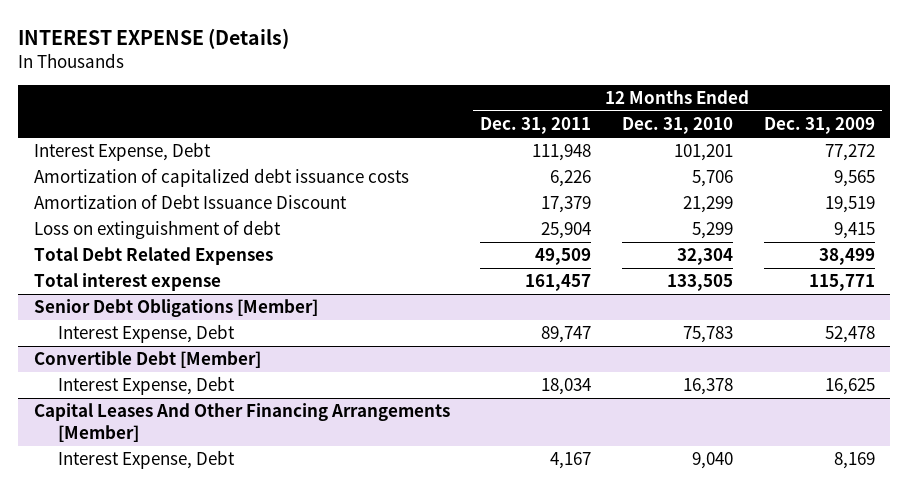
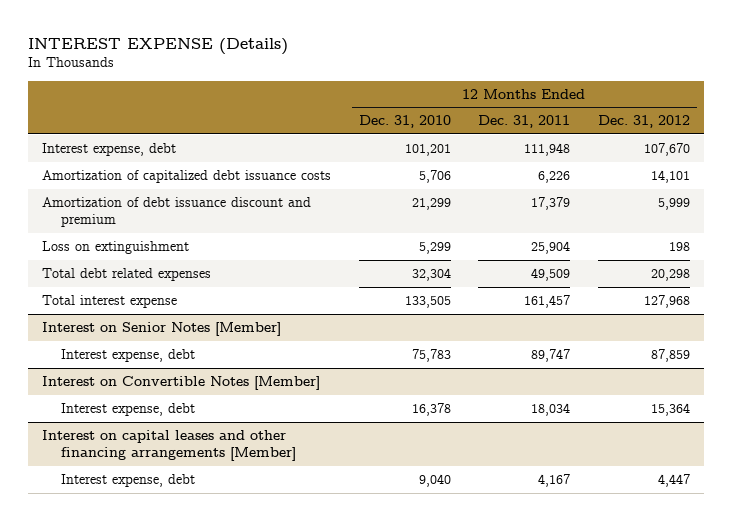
[763,117,875,135] Dec. 31, 2009 -> none
none -> [597,115,690,129] Dec. 31, 2012
[33,142,211,162] Interest Expense, Debt -> [41,142,176,156] Interest expense, debt
[33,194,347,210] Amortization of Debt Issuance Discount -> [41,196,311,227] Amortization of debt issuance discount and premium
[33,220,281,240] Loss on extinguishment of debt -> [41,240,189,254] Loss on extinguishment
[33,247,273,266] Total Debt Related Expenses -> [41,267,211,281] Total debt related expenses
[33,299,318,318] Senior Debt Obligations [Member] -> none
[33,351,261,369] Convertible Debt [Member] -> none
none -> [41,321,281,336] Interest on Senior Notes [Member]
[57,324,235,344] Interest Expense, Debt -> [60,348,195,362] Interest expense, debt
none -> [41,375,320,390] Interest on Convertible Notes [Member]
[57,376,235,396] Interest Expense, Debt -> [60,402,195,416] Interest expense, debt
[33,403,450,442] Capital Leases And Other Financing Arrangements [Member] -> [41,429,296,461] Interest on capital leases and other financing arrangements [Member]
[57,450,235,470] Interest Expense, Debt -> [60,473,195,487] Interest expense, debt

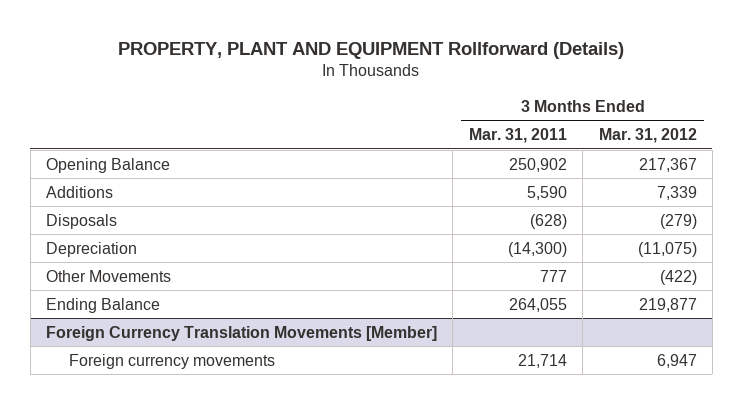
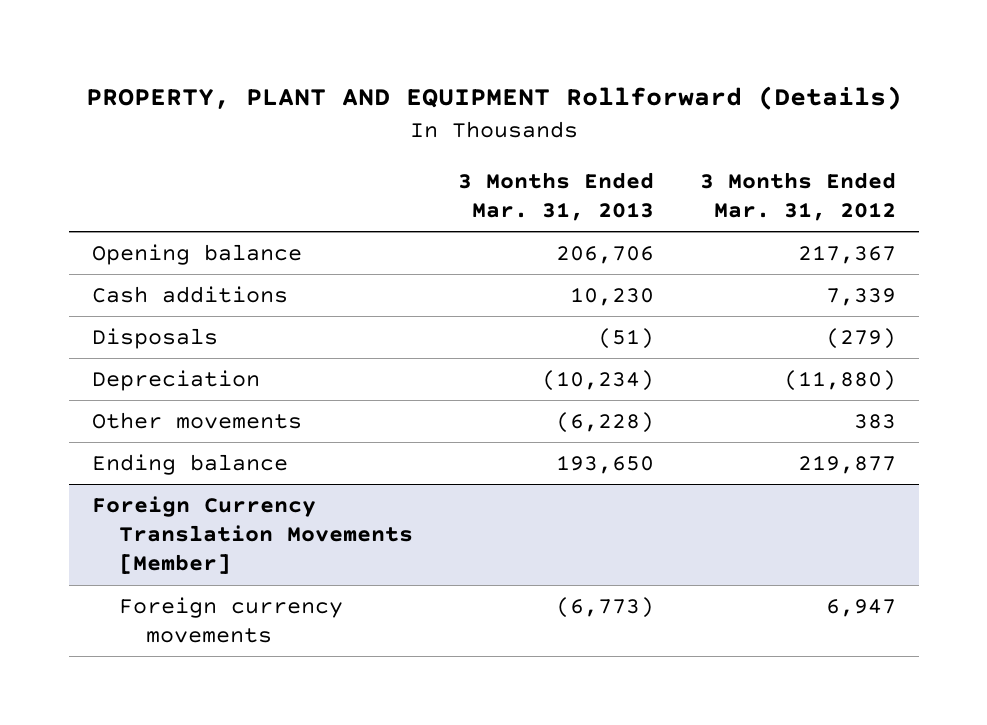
[468,128,567,144] Mar. 31, 2011 -> none
none -> [458,171,655,222] 3 Months Ended Mar. 31, 2013
[46,157,171,173] Opening Balance -> [91,244,302,266] Opening balance
[46,185,114,198] Additions -> [91,286,288,304] Cash additions
[637,241,697,257] (11,075) -> [783,370,896,392] (11,880)
[46,269,172,282] Other Movements -> [91,412,302,430] Other movements
[659,269,697,285] (422) -> [853,414,896,430] 383
[46,297,161,313] Ending Balance -> [91,454,288,476] Ending balance

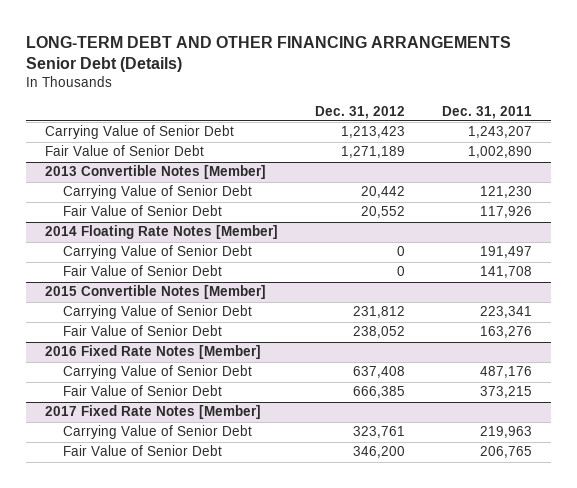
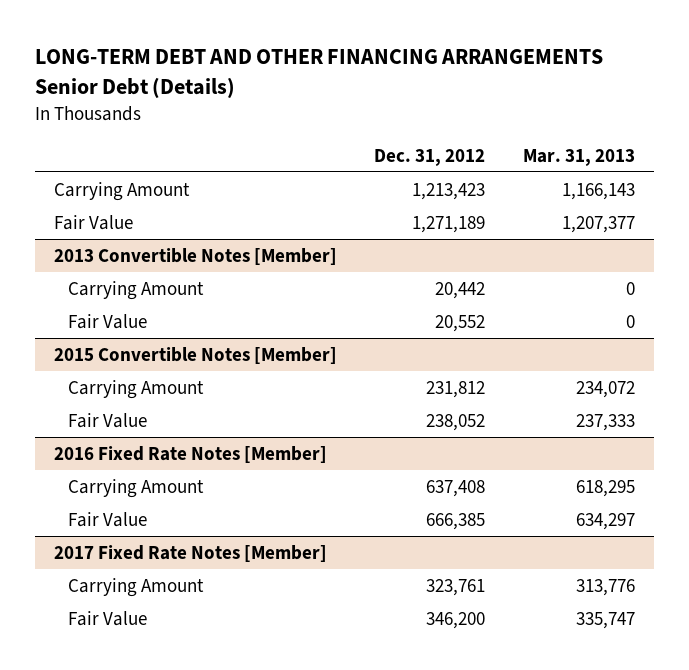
[442,105,533,119] Dec. 31, 2011 -> none
none -> [523,148,636,166] Mar. 31, 2013
[44,125,234,140] Carrying Value of Senior Debt -> [53,181,190,201] Carrying Amount
[44,145,204,157] Fair Value of Senior Debt -> [53,214,133,230] Fair Value
[44,225,278,240] 2014 Floating Rate Notes [Member] -> none
[62,245,252,260] Carrying Value of Senior Debt -> none
[62,265,222,277] Fair Value of Senior Debt -> none
[62,185,252,200] Carrying Value of Senior Debt -> [67,280,204,300] Carrying Amount
[62,205,222,217] Fair Value of Senior Debt -> [67,313,147,329] Fair Value
[62,305,252,320] Carrying Value of Senior Debt -> [67,379,204,399] Carrying Amount
[62,325,222,337] Fair Value of Senior Debt -> [67,412,147,428] Fair Value
[62,365,252,380] Carrying Value of Senior Debt -> [67,478,204,498] Carrying Amount
[62,385,222,397] Fair Value of Senior Debt -> [67,511,147,527] Fair Value
[62,425,252,440] Carrying Value of Senior Debt -> [67,577,204,597] Carrying Amount
[62,445,222,457] Fair Value of Senior Debt -> [67,610,147,626] Fair Value

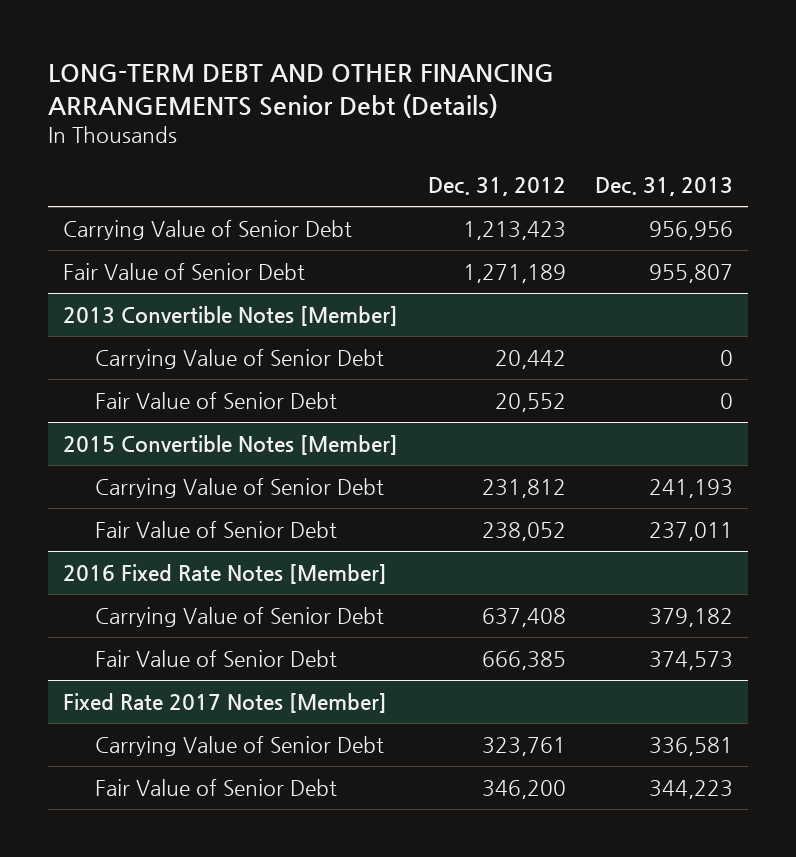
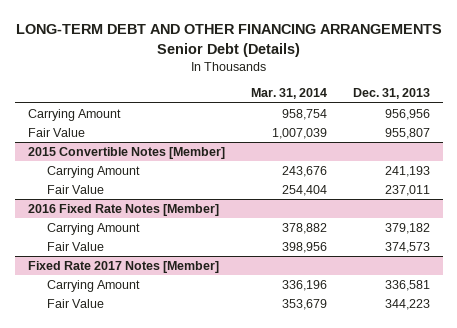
[427,177,566,197] Dec. 31, 2012 -> none
none -> [250,88,327,100] Mar. 31, 2014
[62,306,398,327] 2013 Convertible Notes [Member] -> none
[94,349,384,370] Carrying Value of Senior Debt -> none
[94,392,337,410] Fair Value of Senior Debt -> none
[62,220,352,241] Carrying Value of Senior Debt -> [27,108,121,121] Carrying Amount
[62,263,305,281] Fair Value of Senior Debt -> [27,127,85,137] Fair Value
[94,478,384,499] Carrying Value of Senior Debt -> [46,165,140,178] Carrying Amount
[94,521,337,539] Fair Value of Senior Debt -> [46,184,104,194] Fair Value
[94,607,384,628] Carrying Value of Senior Debt -> [46,222,140,235] Carrying Amount
[94,650,337,668] Fair Value of Senior Debt -> [46,241,104,251] Fair Value
[94,736,384,757] Carrying Value of Senior Debt -> [46,279,140,292] Carrying Amount
[94,779,337,797] Fair Value of Senior Debt -> [46,298,104,308] Fair Value

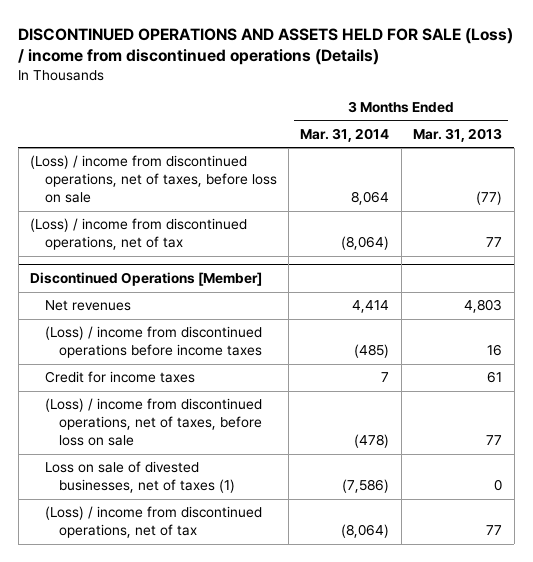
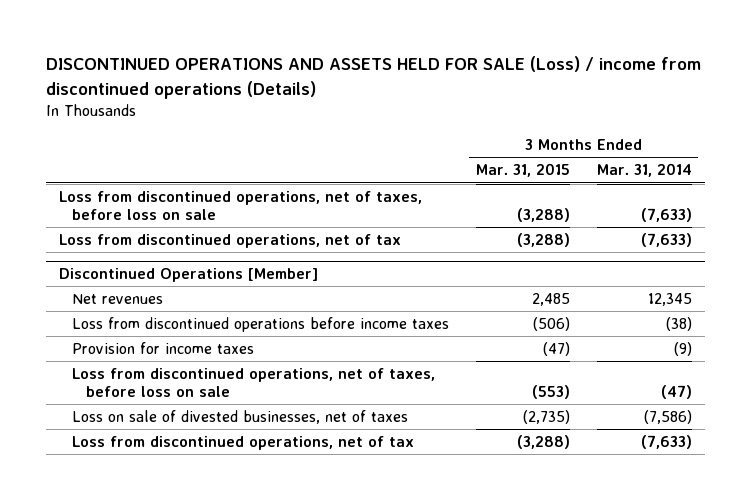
[413,127,503,142] Mar. 31, 2013 -> none
none -> [475,163,570,178] Mar. 31, 2015
[30,155,277,204] (Loss) / income from discontinued operations, net of taxes, before loss on sale -> [59,191,423,221] Loss from discontinued operations, net of taxes, before loss on sale
[351,191,390,206] 8,064 -> [640,208,692,223] (7,633)
[30,218,248,251] (Loss) / income from discontinued operations, net of tax -> [59,234,402,249] Loss from discontinued operations, net of tax
[341,236,390,251] (8,064) -> [640,233,692,248] (7,633)
[352,300,390,314] 4,414 -> [647,293,692,307] 12,345
[44,326,262,359] (Loss) / income from discontinued operations before income taxes -> [72,317,450,333] Loss from discontinued operations before income taxes
[354,344,390,359] (485) -> [665,317,692,332] (38)
[44,371,195,384] Credit for income taxes -> [72,342,255,355] Provision for income taxes
[381,372,390,383] 7 -> [673,342,692,357] (9)
[44,398,262,447] (Loss) / income from discontinued operations, net of taxes, before loss on sale -> [72,368,436,398] Loss from discontinued operations, net of taxes, before loss on sale
[354,434,390,449] (478) -> [660,385,692,400] (47)
[44,461,235,494] Loss on sale of divested businesses, net of taxes (1) -> [72,410,409,425] Loss on sale of divested businesses, net of taxes
[44,506,262,539] (Loss) / income from discontinued operations, net of tax -> [72,436,415,451] Loss from discontinued operations, net of tax
[341,524,390,539] (8,064) -> [640,435,692,450] (7,633)

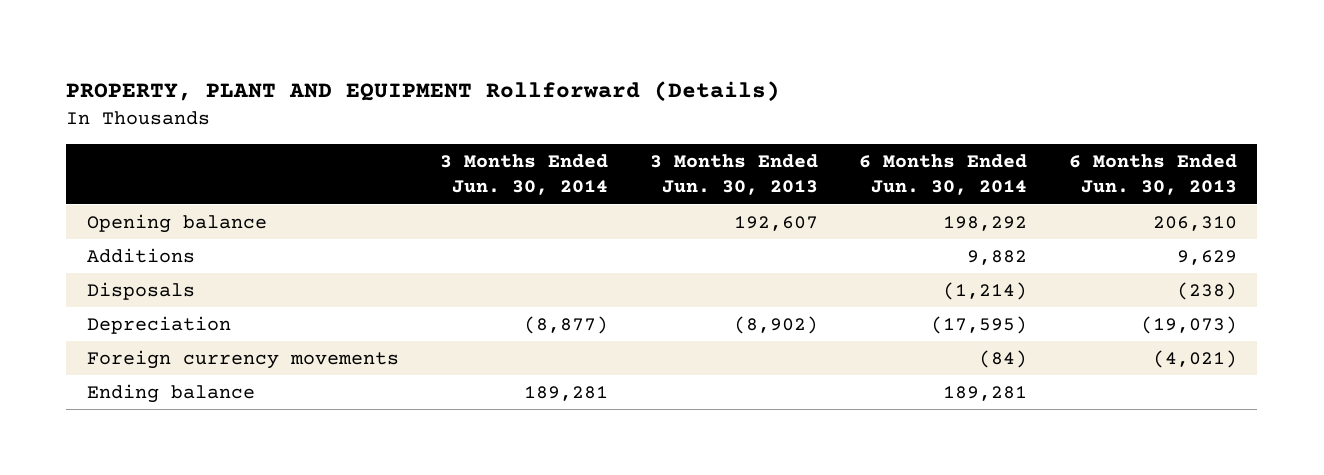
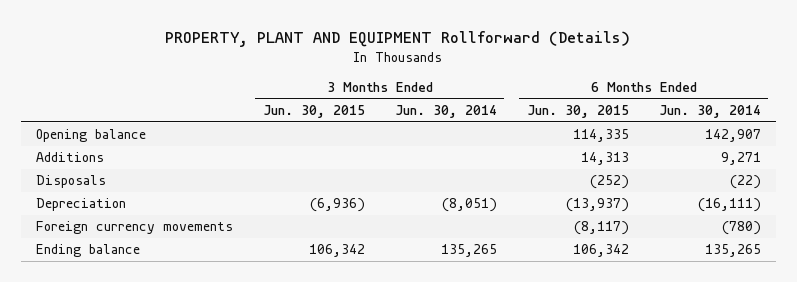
[649,153,818,196] 3 Months Ended Jun. 30, 2013 -> none
[1068,153,1237,196] 6 Months Ended Jun. 30, 2013 -> none
none -> [262,105,365,119] Jun. 30, 2015
none -> [526,105,629,119] Jun. 30, 2015
[943,215,1028,231] 198,292 -> [704,129,761,143] 142,907
[967,249,1028,265] 9,882 -> [720,152,761,166] 9,271
[943,281,1028,300] (1,214) -> [729,175,761,190] (22)
[524,315,609,334] (8,877) -> [441,198,497,213] (8,051)
[931,315,1028,334] (17,595) -> [697,198,761,213] (16,111)
[979,349,1028,368] (84) -> [721,221,761,236] (780)
[524,385,609,401] 189,281 -> [440,244,497,258] 135,265
[943,385,1028,401] 189,281 -> [704,244,761,258] 135,265

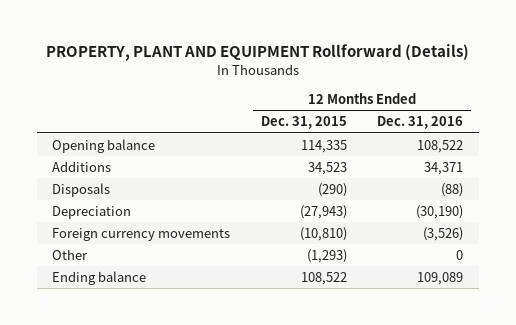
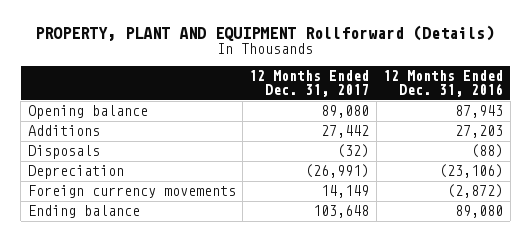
[260,116,347,130] Dec. 31, 2015 -> none
none -> [249,70,370,98] 12 Months Ended Dec. 31, 2017
[417,139,464,153] 108,522 -> [455,105,504,119] 87,943
[424,161,464,175] 34,371 -> [455,125,504,139] 27,203
[52,248,89,260] Other -> none
[416,204,464,219] (30,190) -> [439,164,504,179] (23,106)
[423,226,464,241] (3,526) -> [447,184,504,199] (2,872)
[417,271,464,285] 109,089 -> [455,205,504,219] 89,080

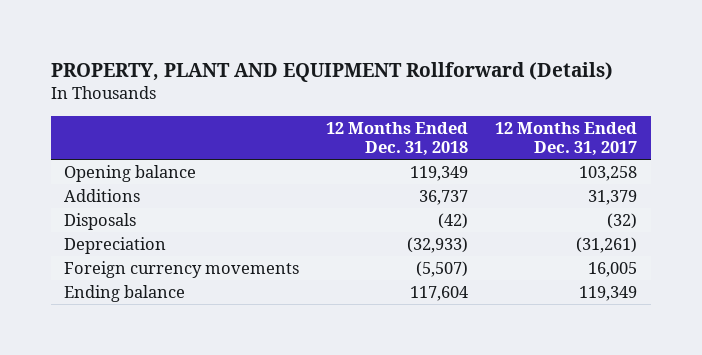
[383,70,504,98] 12 Months Ended Dec. 31, 2016 -> none
none -> [326,121,469,157] 12 Months Ended Dec. 31, 2018
[321,105,370,119] 89,080 -> [579,165,638,181] 103,258
[321,125,370,139] 27,442 -> [588,189,638,205] 31,379
[305,164,370,179] (26,991) -> [576,236,638,253] (31,261)
[321,185,370,199] 14,149 -> [588,261,638,277] 16,005
[313,205,370,219] 103,648 -> [579,285,638,301] 119,349

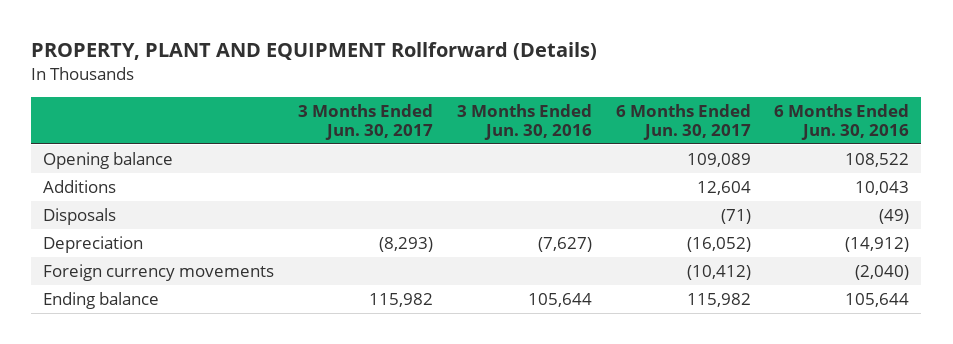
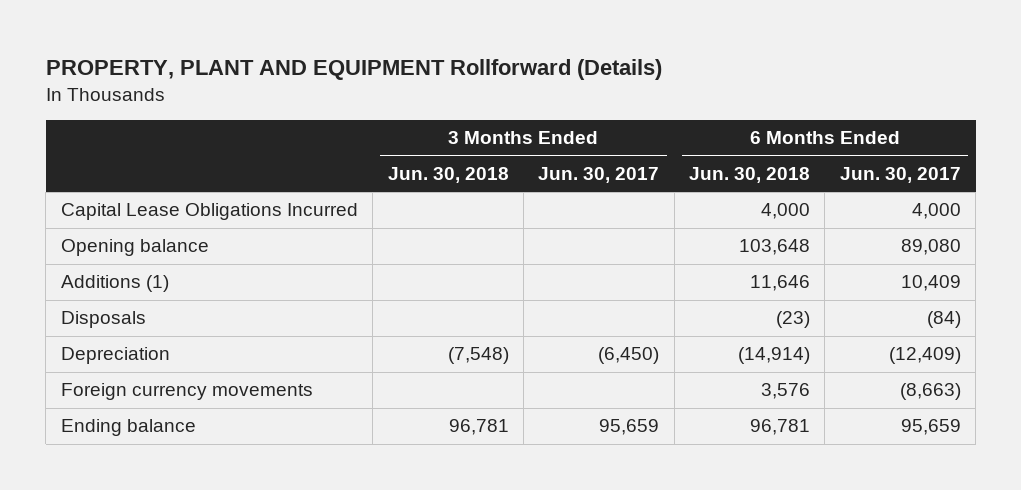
[456,103,592,140] 3 Months Ended Jun. 30, 2016 -> none
[774,103,910,140] 6 Months Ended Jun. 30, 2016 -> none
none -> [387,167,509,184] Jun. 30, 2018
none -> [688,167,810,184] Jun. 30, 2018
none -> [60,203,358,221] Capital Lease Obligations Incurred
[686,152,751,167] 109,089 -> [900,239,961,256] 89,080
[43,179,117,193] Additions -> [60,275,169,293] Additions (1)
[696,180,751,195] 12,604 -> [900,275,961,292] 10,409
[720,208,751,224] (71) -> [926,311,961,329] (84)
[378,236,433,252] (8,293) -> [598,347,660,365] (6,450)
[686,236,751,252] (16,052) -> [888,347,961,365] (12,409)
[686,264,751,280] (10,412) -> [899,383,961,401] (8,663)
[368,292,433,307] 115,982 -> [599,419,660,436] 95,659
[686,292,751,307] 115,982 -> [900,419,961,436] 95,659

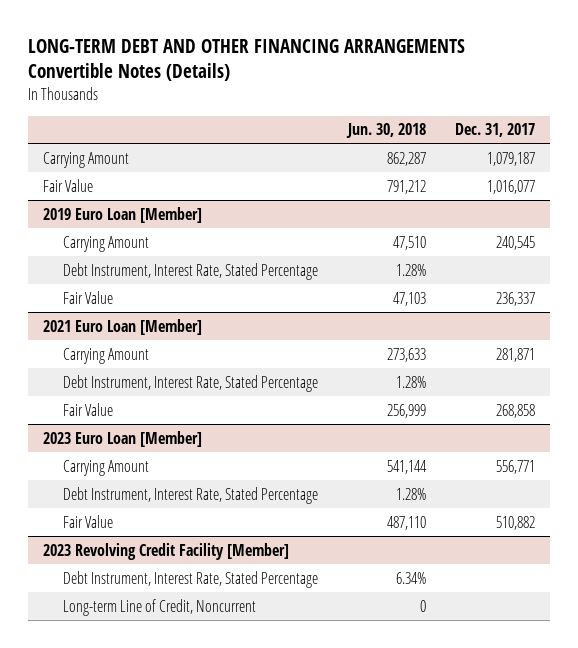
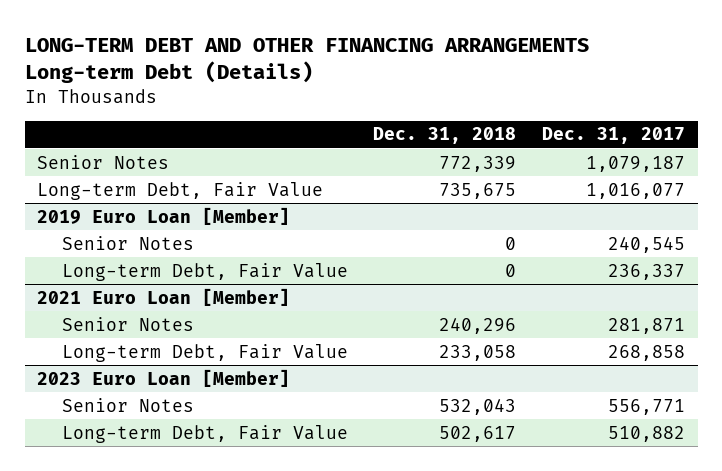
[27,38,465,81] LONG-TERM DEBT AND OTHER FINANCING ARRANGEMENTS Convertible Notes (Details) -> [24,38,589,84] LONG-TERM DEBT AND OTHER FINANCING ARRANGEMENTS Long-term Debt (Details)
[345,123,426,139] Jun. 30, 2018 -> none
none -> [373,127,517,145] Dec. 31, 2018
[42,151,129,168] Carrying Amount -> [37,154,170,169] Senior Notes
[42,178,93,192] Fair Value -> [37,181,324,200] Long-term Debt, Fair Value
[63,262,319,280] Debt Instrument, Interest Rate, Stated Percentage -> none
[63,235,150,252] Carrying Amount -> [61,235,194,250] Senior Notes
[63,290,114,304] Fair Value -> [61,262,348,281] Long-term Debt, Fair Value
[63,374,319,392] Debt Instrument, Interest Rate, Stated Percentage -> none
[63,347,150,364] Carrying Amount -> [61,316,194,331] Senior Notes
[63,402,114,416] Fair Value -> [61,343,348,362] Long-term Debt, Fair Value
[63,486,319,504] Debt Instrument, Interest Rate, Stated Percentage -> none
[42,542,289,560] 2023 Revolving Credit Facility [Member] -> none
[63,570,319,588] Debt Instrument, Interest Rate, Stated Percentage -> none
[63,598,257,616] Long-term Line of Credit, Noncurrent -> none
[63,459,150,476] Carrying Amount -> [61,397,194,412] Senior Notes
[63,514,114,528] Fair Value -> [61,424,348,443] Long-term Debt, Fair Value

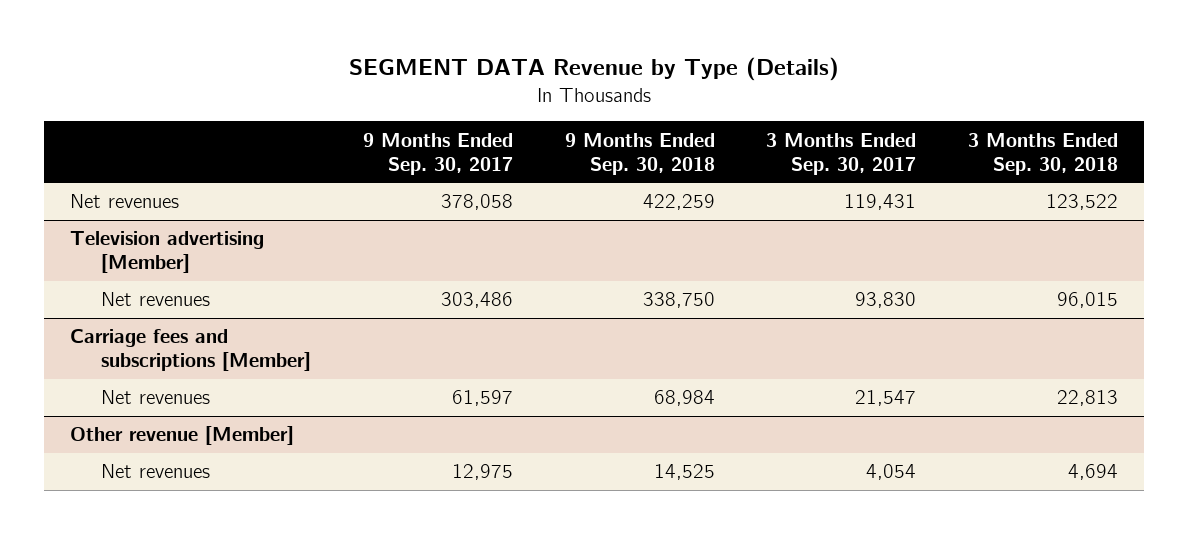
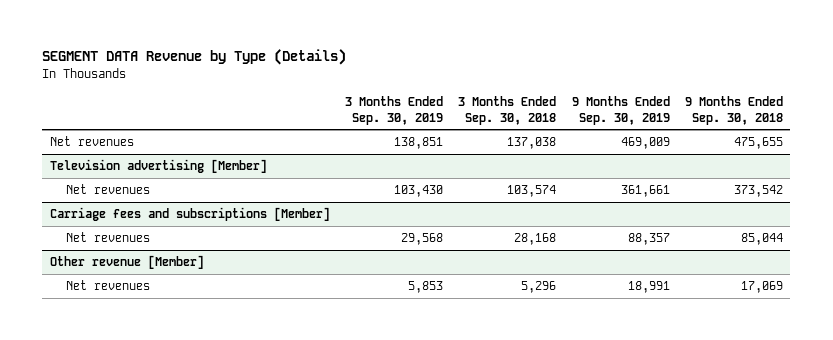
[362,132,513,175] 9 Months Ended Sep. 30, 2017 -> none
[766,132,917,175] 3 Months Ended Sep. 30, 2017 -> none
none -> [345,96,444,125] 3 Months Ended Sep. 30, 2019
none -> [571,96,670,125] 9 Months Ended Sep. 30, 2019
[642,194,715,211] 422,259 -> [733,137,783,150] 475,655
[1046,194,1119,211] 123,522 -> [507,137,557,150] 137,038
[642,292,715,309] 338,750 -> [733,185,783,198] 373,542
[1057,292,1119,309] 96,015 -> [507,185,557,198] 103,574
[653,390,715,407] 68,984 -> [740,233,783,246] 85,044
[1057,390,1119,407] 22,813 -> [514,233,557,246] 28,168
[653,464,715,481] 14,525 -> [740,281,783,294] 17,069
[1068,464,1119,481] 4,694 -> [521,281,557,294] 5,296

